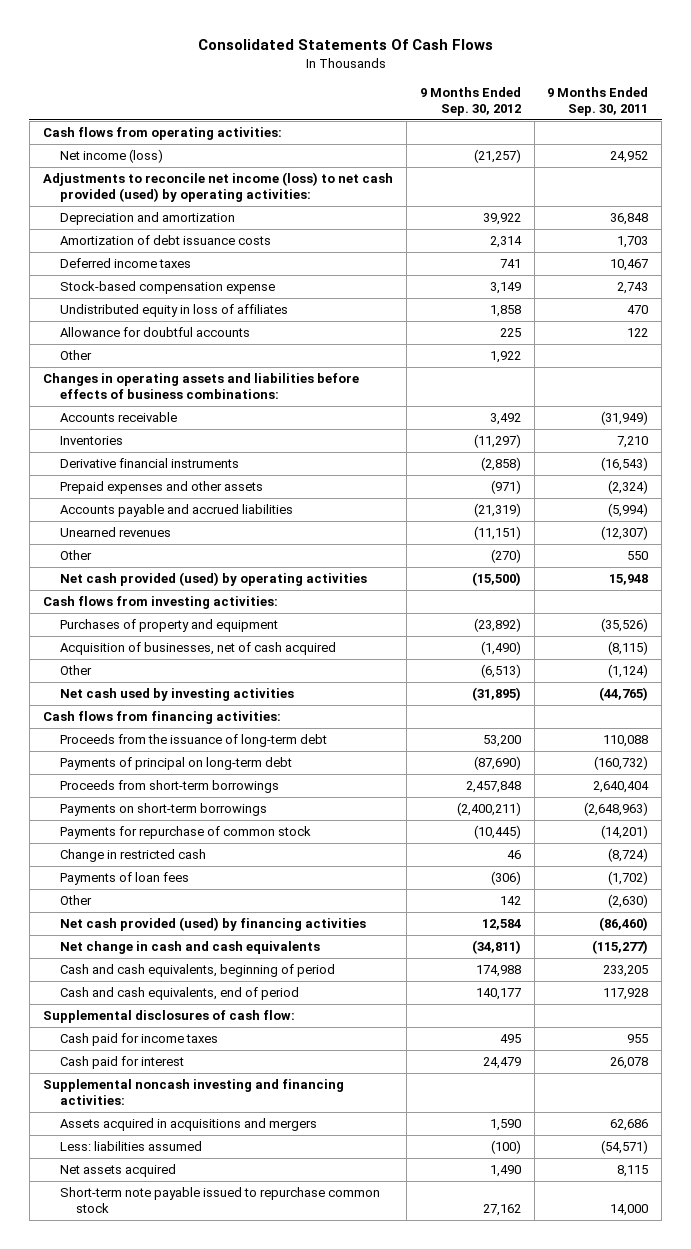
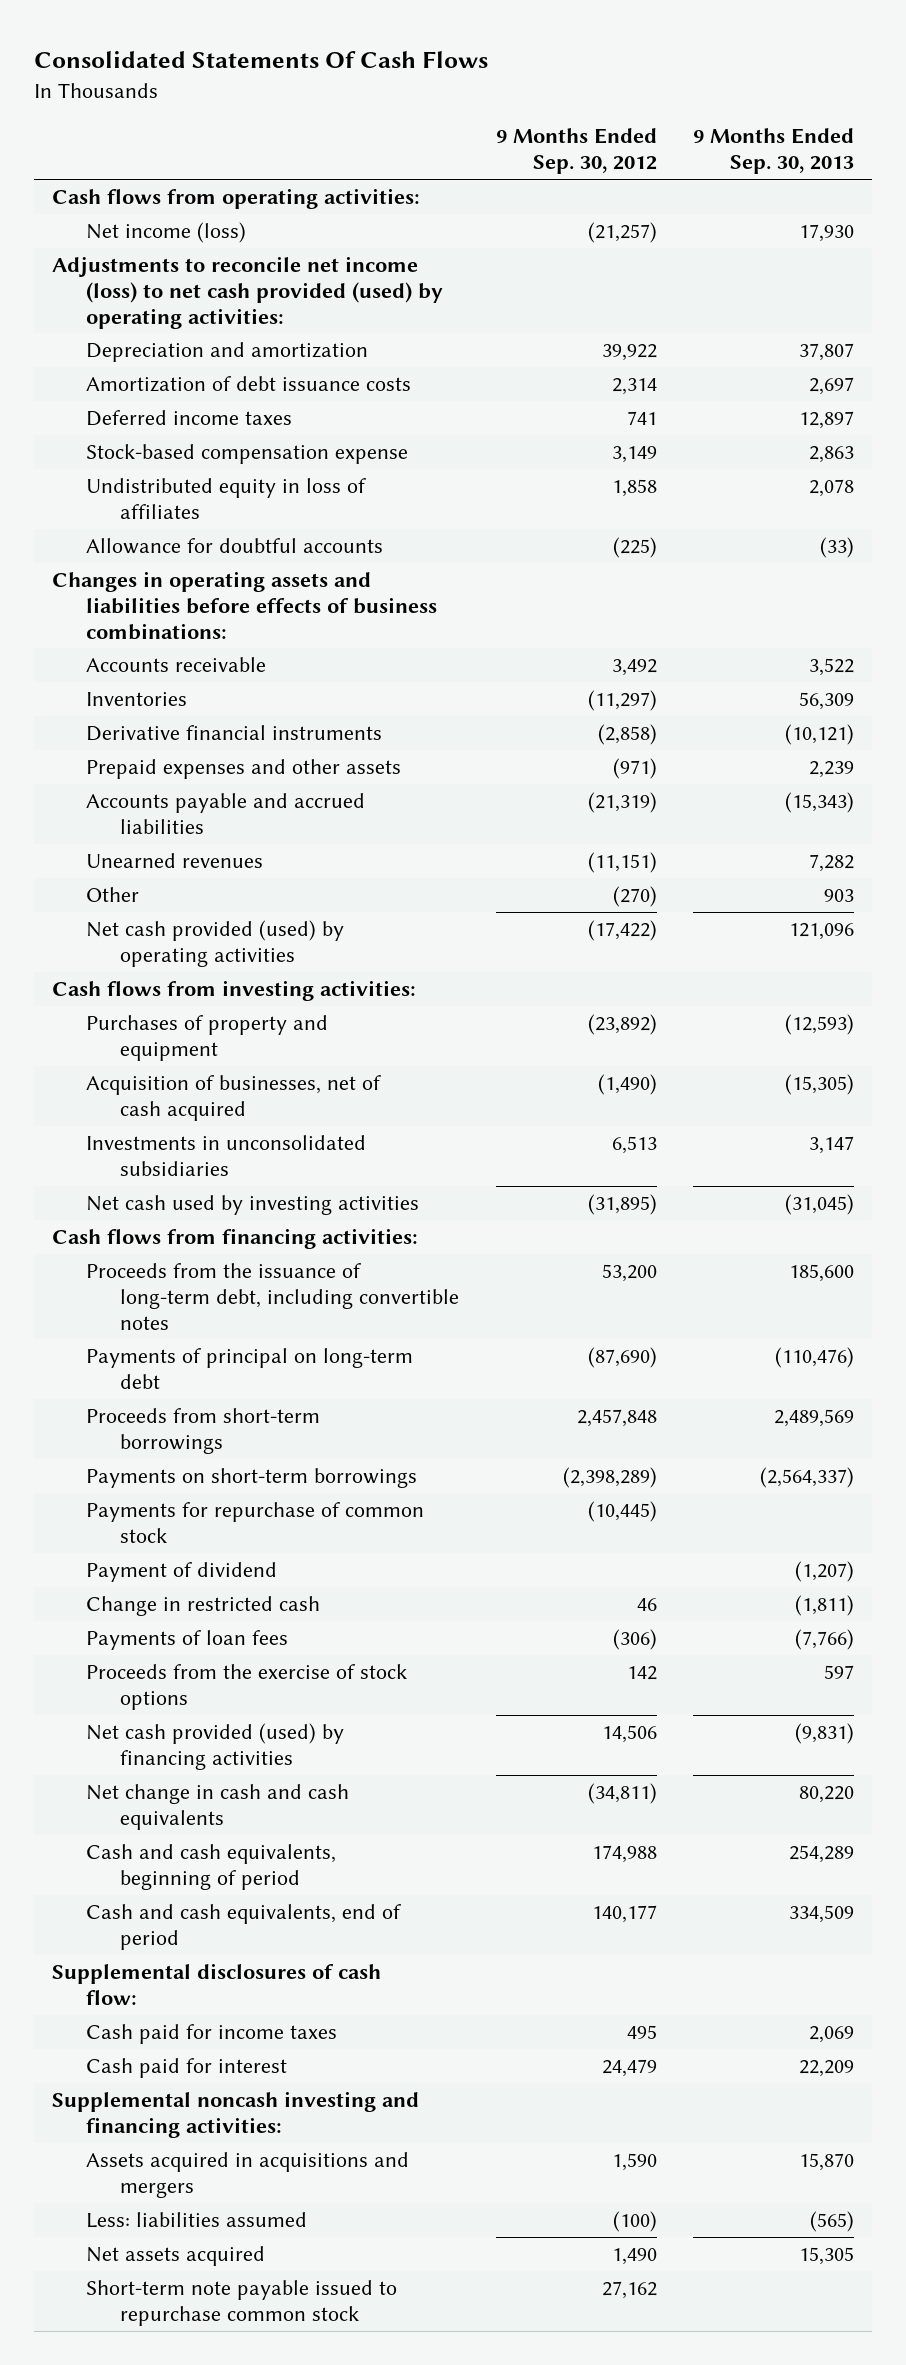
[547,87,649,117] 9 Months Ended Sep. 30, 2011 -> none
none -> [693,128,855,175] 9 Months Ended Sep. 30, 2013
[59,350,92,361] Other -> none
[499,328,521,338] 225 -> [612,536,657,558] (225)
[471,572,521,587] (15,500) -> [587,919,657,941] (17,422)
[59,665,92,676] Other -> none
none -> [86,1134,367,1176] Investments in unconsolidated subsidiaries
[59,734,327,748] Proceeds from the issuance of long-term debt -> [86,1262,460,1330] Proceeds from the issuance of long-term debt, including convertible notes
[456,802,521,817] (2,400,211) -> [562,1466,657,1488] (2,398,289)
none -> [86,1561,278,1582] Payment of dividend
[59,895,92,906] Other -> [86,1663,408,1710] Proceeds from the exercise of stock options
[481,919,521,931] 12,584 -> [601,1724,657,1743] 14,506

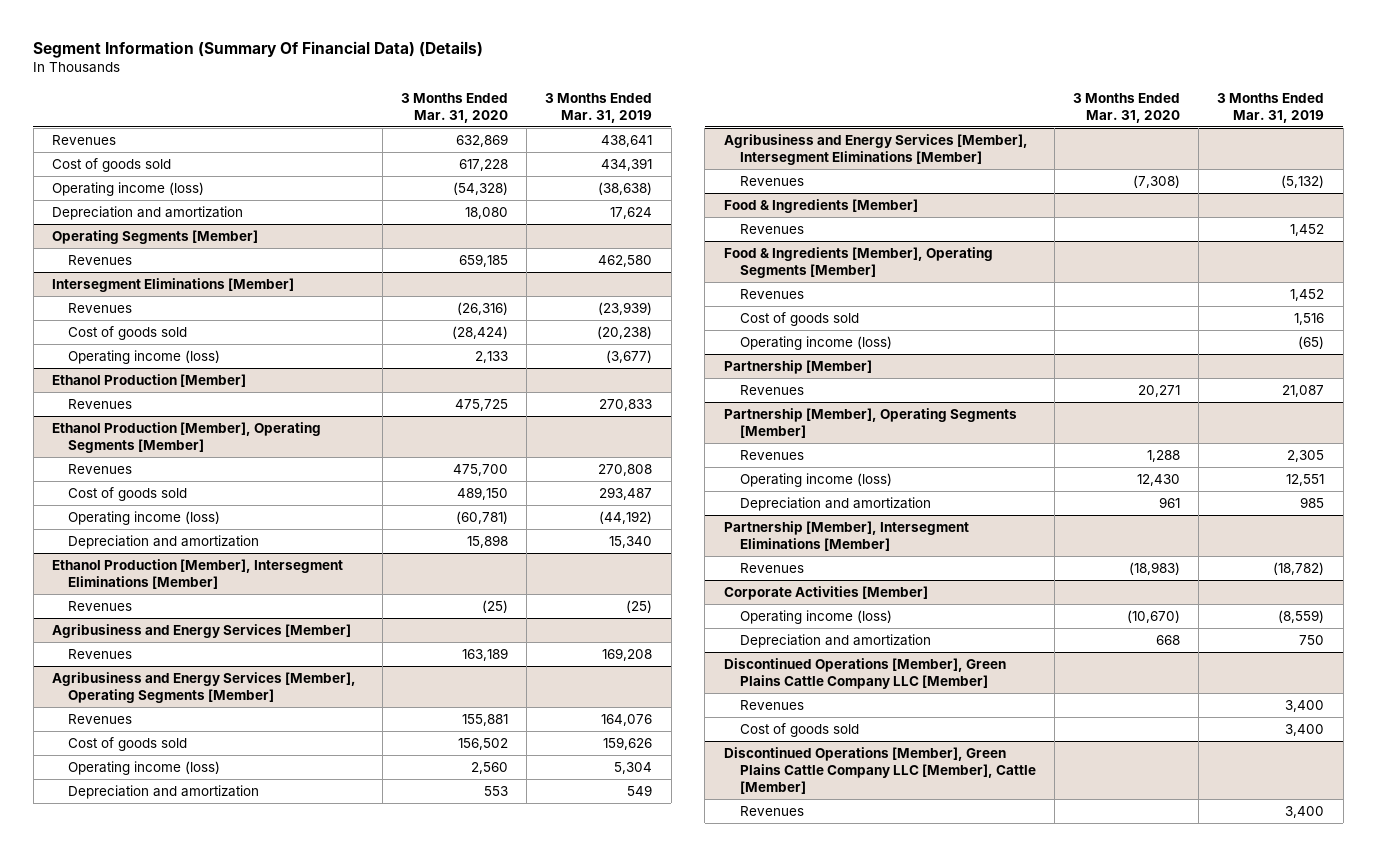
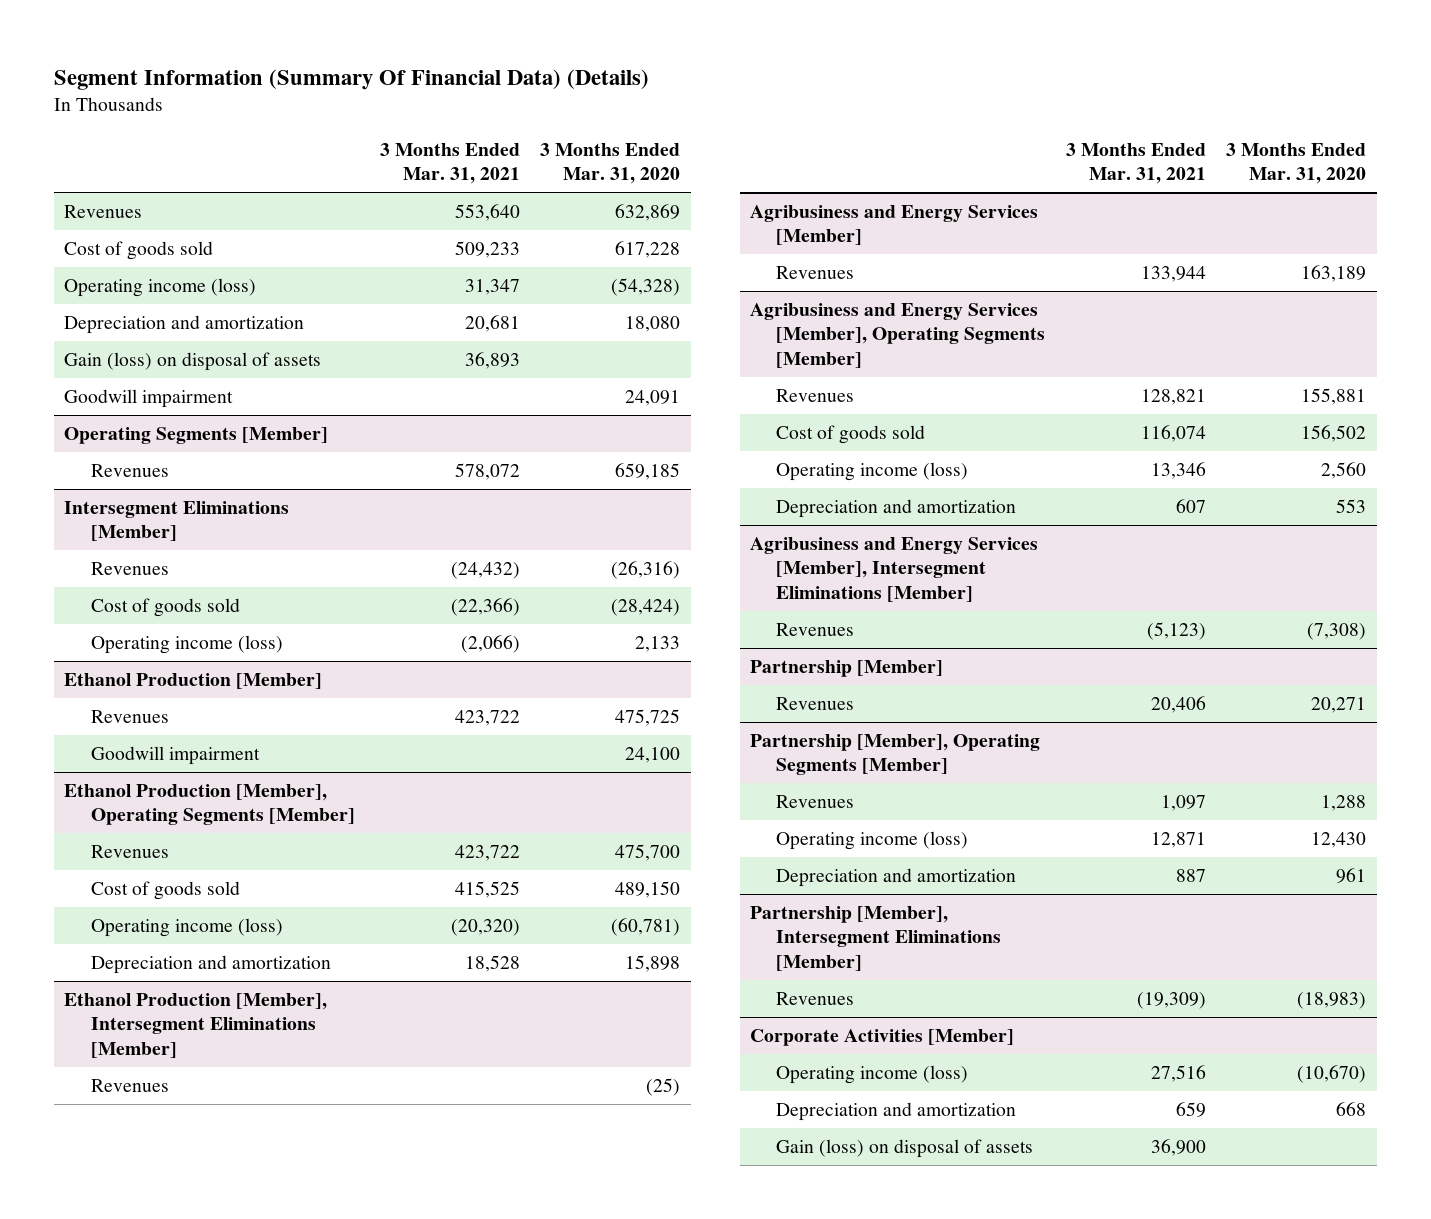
[545,92,653,123] 3 Months Ended Mar. 31, 2019 -> none
none -> [380,142,521,185] 3 Months Ended Mar. 31, 2021
none -> [64,351,322,371] Gain (loss) on disposal of assets
none -> [64,388,234,408] Goodwill impairment
none -> [90,745,260,765] Goodwill impairment
[723,199,918,214] Food & Ingredients [Member] -> none
[739,224,804,235] Revenues -> none
[723,247,993,278] Food & Ingredients [Member], Operating Segments [Member] -> none
[739,289,804,300] Revenues -> none
[739,312,859,327] Cost of goods sold -> none
[739,336,892,351] Operating income (loss) -> none
[723,658,1006,689] Discontinued Operations [Member], Green Plains Cattle Company LLC [Member] -> none
[739,700,804,711] Revenues -> none
[739,723,859,738] Cost of goods sold -> none
[723,747,1036,794] Discontinued Operations [Member], Green Plains Cattle Company LLC [Member], Cattle [Member] -> none
[739,806,804,817] Revenues -> none
none -> [776,1138,1034,1158] Gain (loss) on disposal of assets

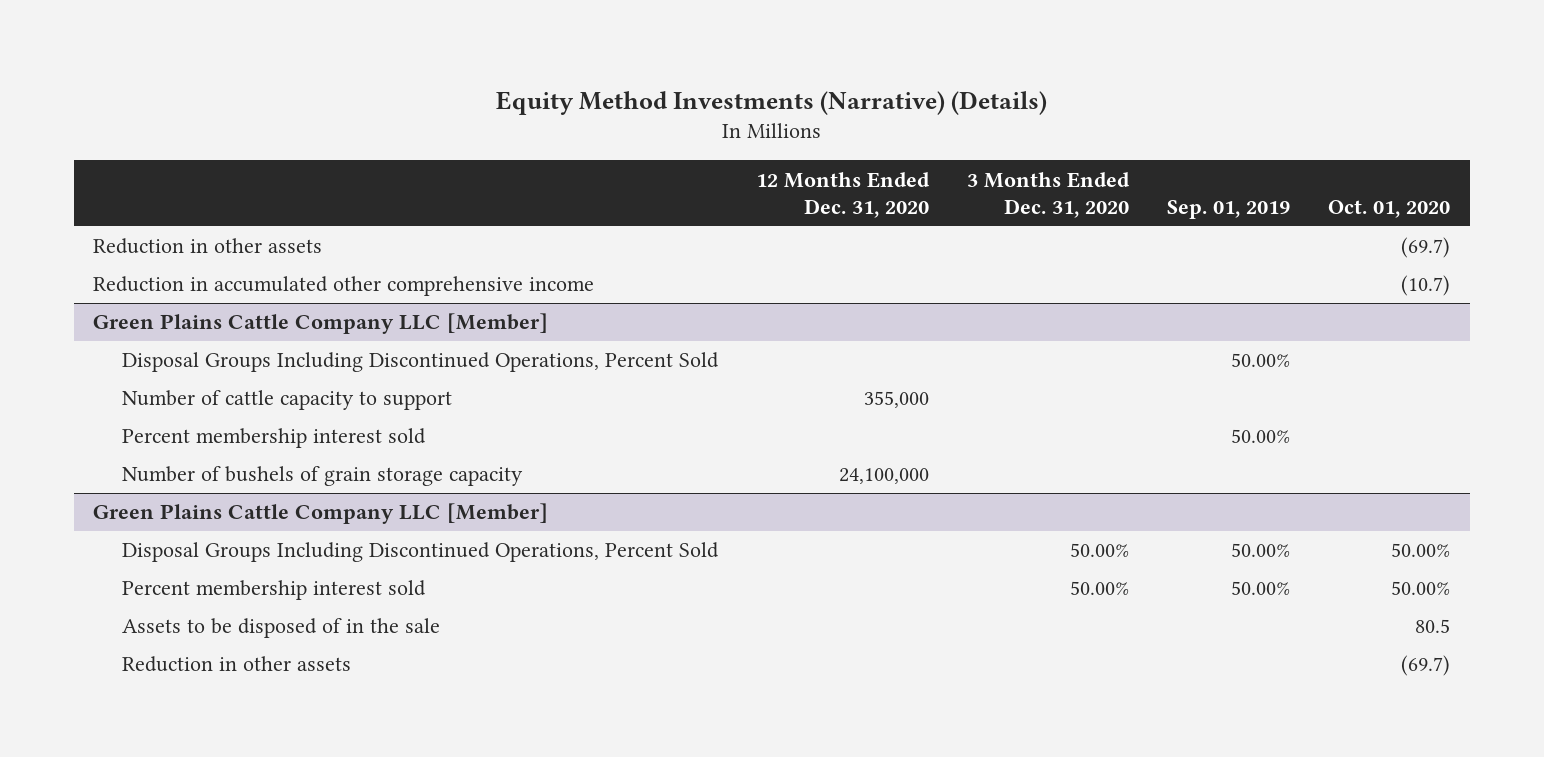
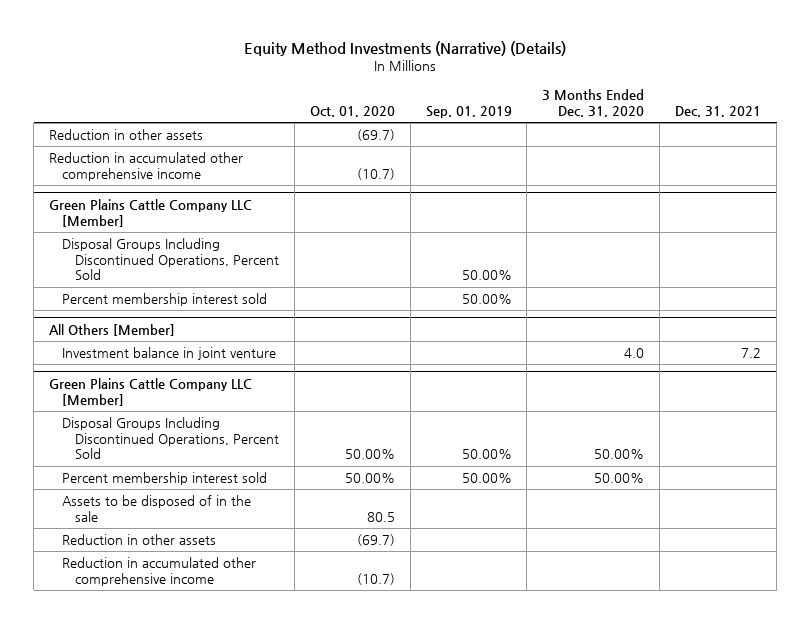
[756,171,931,218] 12 Months Ended Dec. 31, 2020 -> none
none -> [675,105,762,117] Dec. 31, 2021
[122,390,453,411] Number of cattle capacity to support -> none
[122,466,524,487] Number of bushels of grain storage capacity -> none
none -> [49,323,176,336] All Others [Member]
none -> [61,347,276,361] Investment balance in joint venture
none -> [61,557,256,586] Reduction in accumulated other comprehensive income

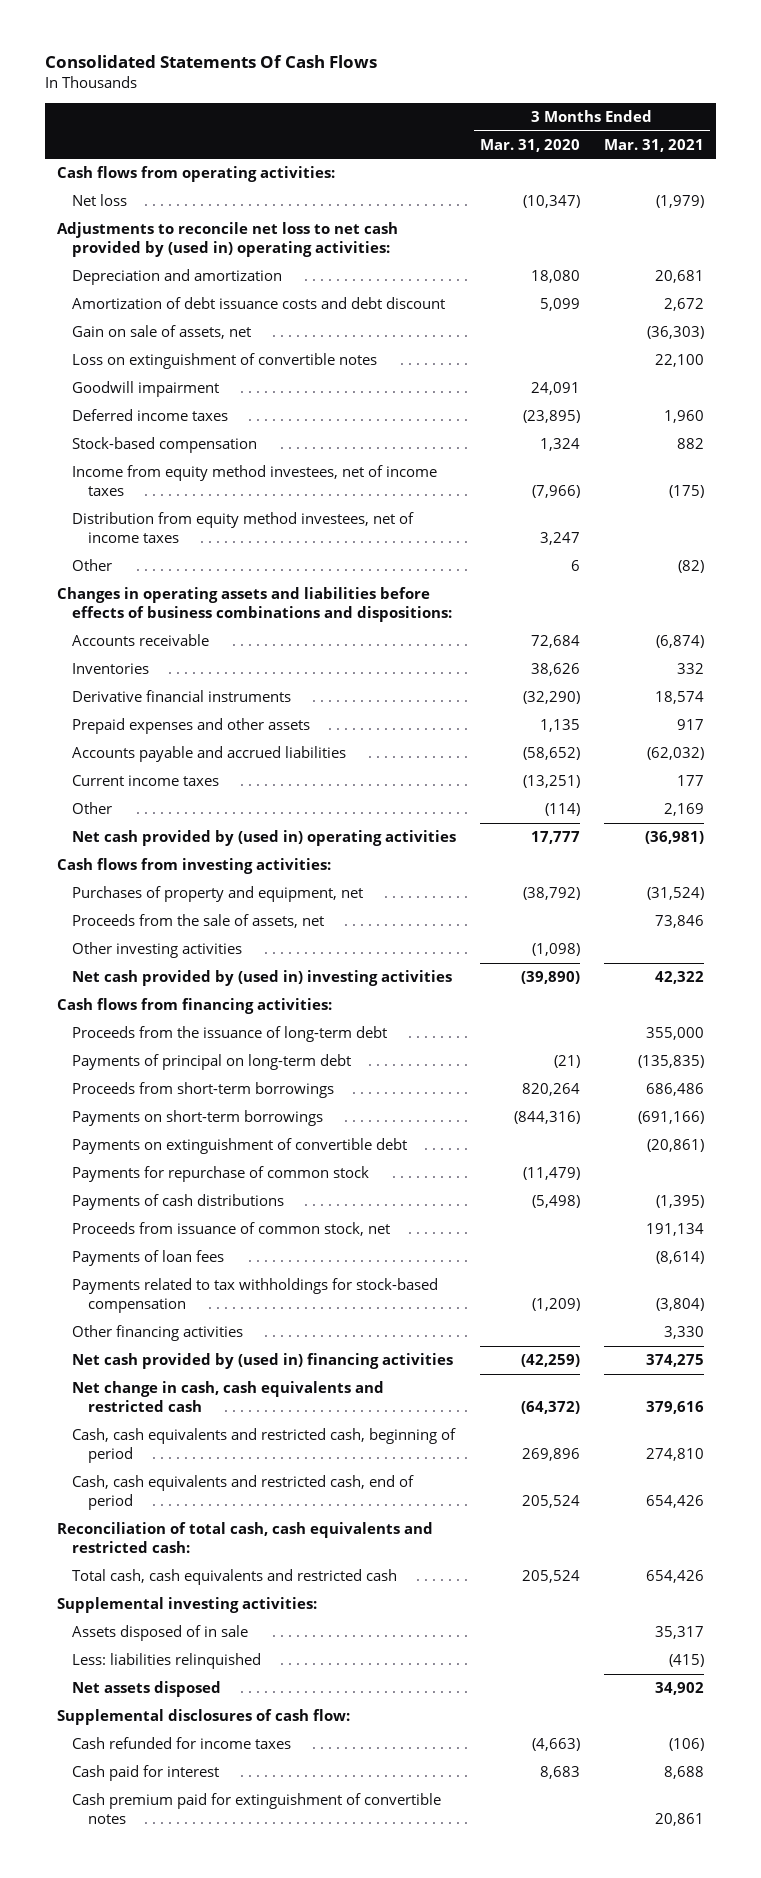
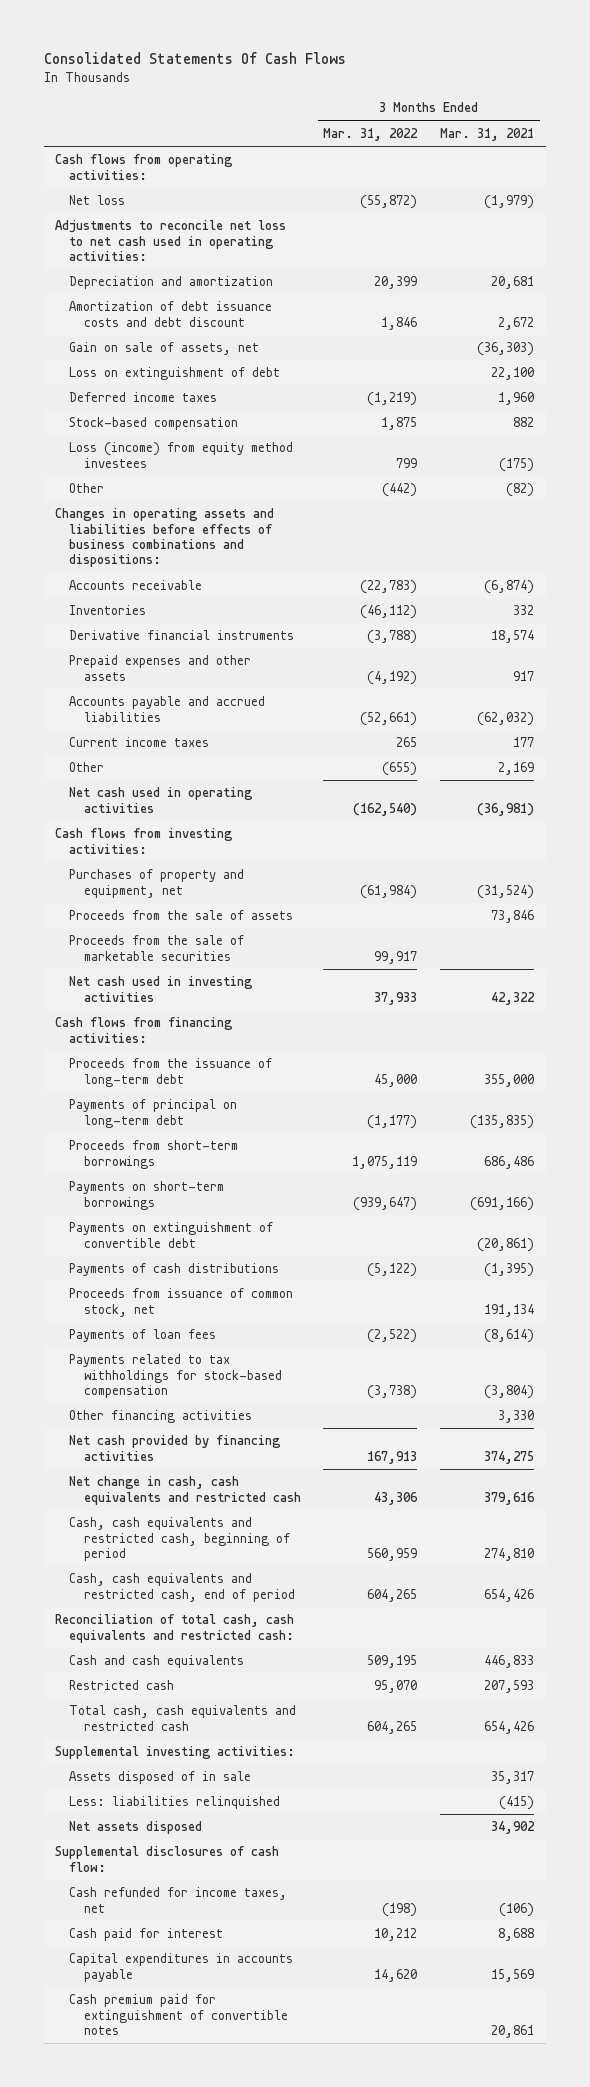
[480,138,581,152] Mar. 31, 2020 -> none
none -> [323,127,419,141] Mar. 31, 2022
[56,222,398,258] Adjustments to reconcile net loss to net cash provided by (used in) operating activities: -> [55,220,287,261] Adjustments to reconcile net loss to net cash used in operating activities:
[72,381,220,398] Goodwill impairment -> none
[72,353,378,370] Loss on extinguishment of convertible notes -> [69,367,281,381] Loss on extinguishment of debt
[72,512,415,544] Distribution from equity method investees, net of income taxes -> none
[72,465,438,497] Income from equity method investees, net of income taxes -> [69,442,294,468] Loss (income) from equity method investees
[72,830,457,847] Net cash provided by (used in) operating activities -> [69,787,254,813] Net cash used in operating activities
[72,942,243,959] Other investing activities -> none
[72,914,325,929] Proceeds from the sale of assets, net -> [69,910,294,921] Proceeds from the sale of assets
none -> [69,935,245,961] Proceeds from the sale of marketable securities
[72,970,453,987] Net cash provided by (used in) investing activities -> [69,976,254,1002] Net cash used in investing activities
[72,1166,370,1183] Payments for repurchase of common stock -> none
[72,1353,454,1370] Net cash provided by (used in) financing activities -> [69,1435,282,1461] Net cash provided by financing activities
none -> [69,1655,245,1669] Cash and cash equivalents
none -> [69,1680,175,1691] Restricted cash
[72,1737,292,1750] Cash refunded for income taxes -> [69,1887,288,1913] Cash refunded for income taxes, net
none -> [69,1953,294,1982] Capital expenditures in accounts payable

